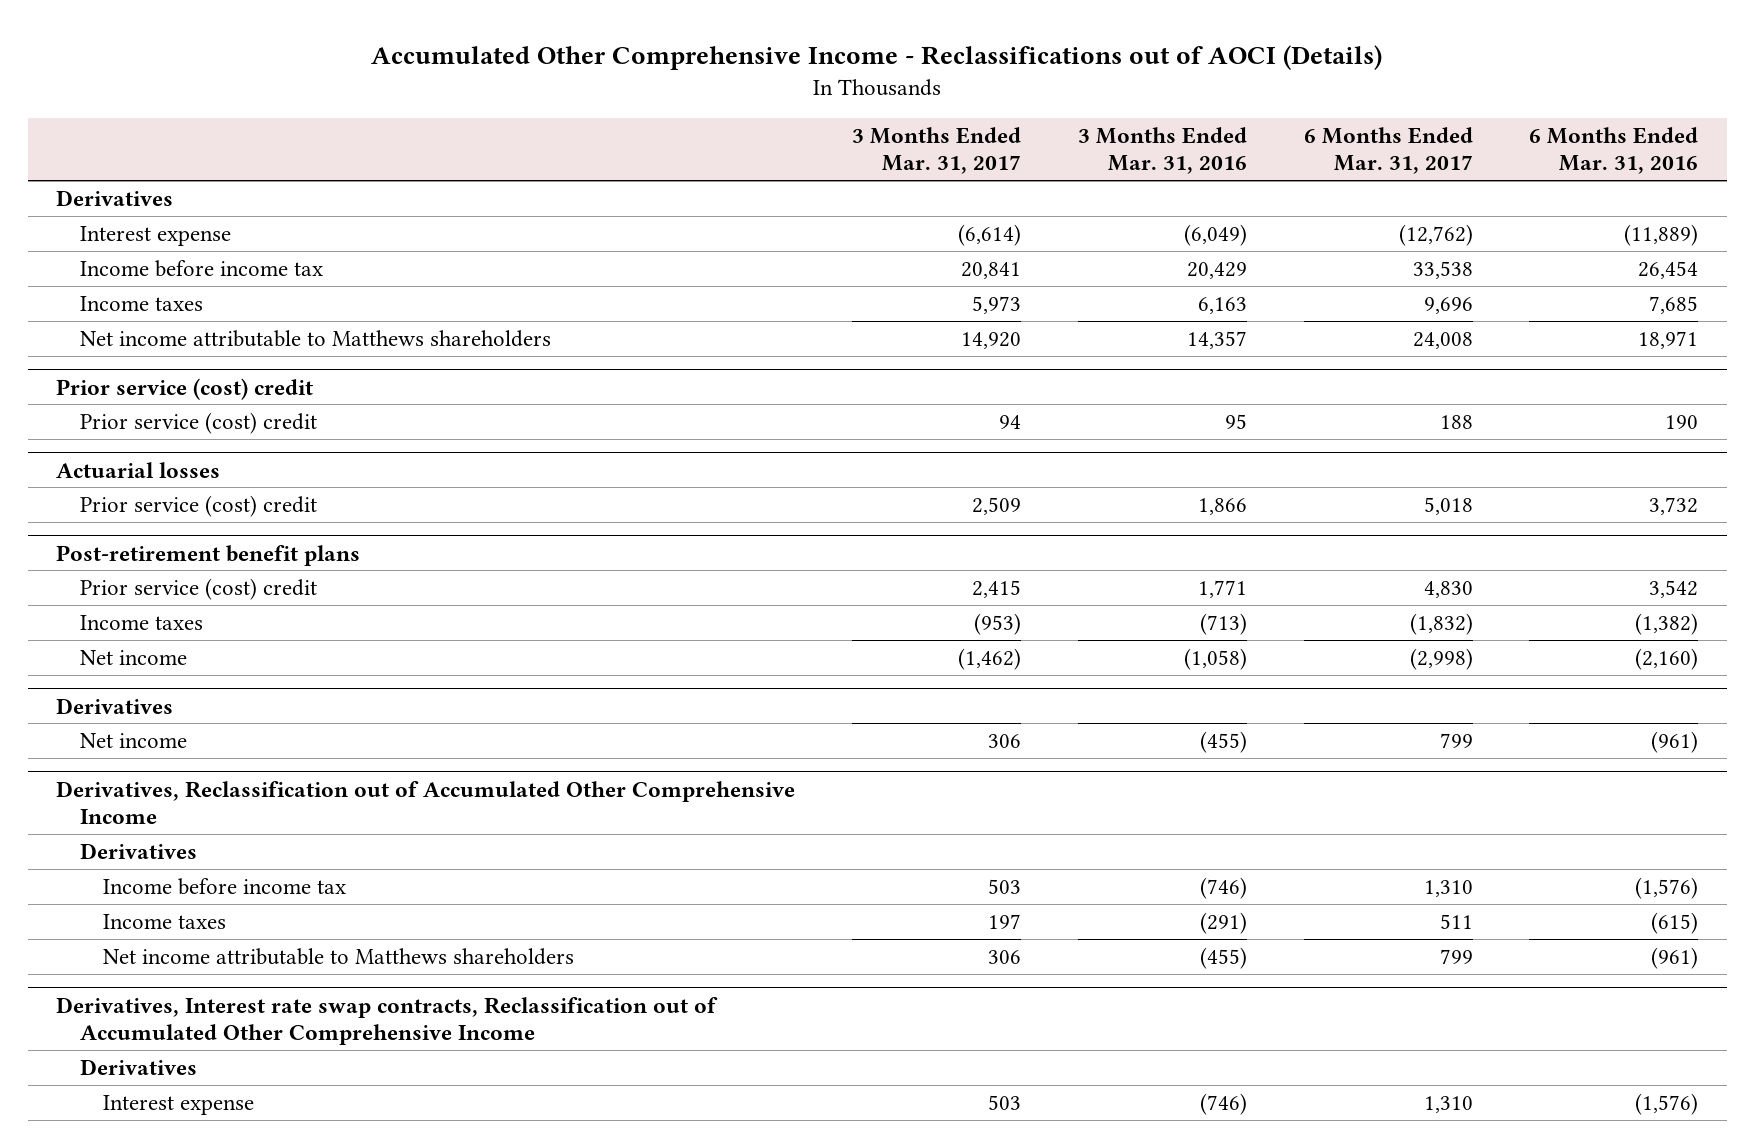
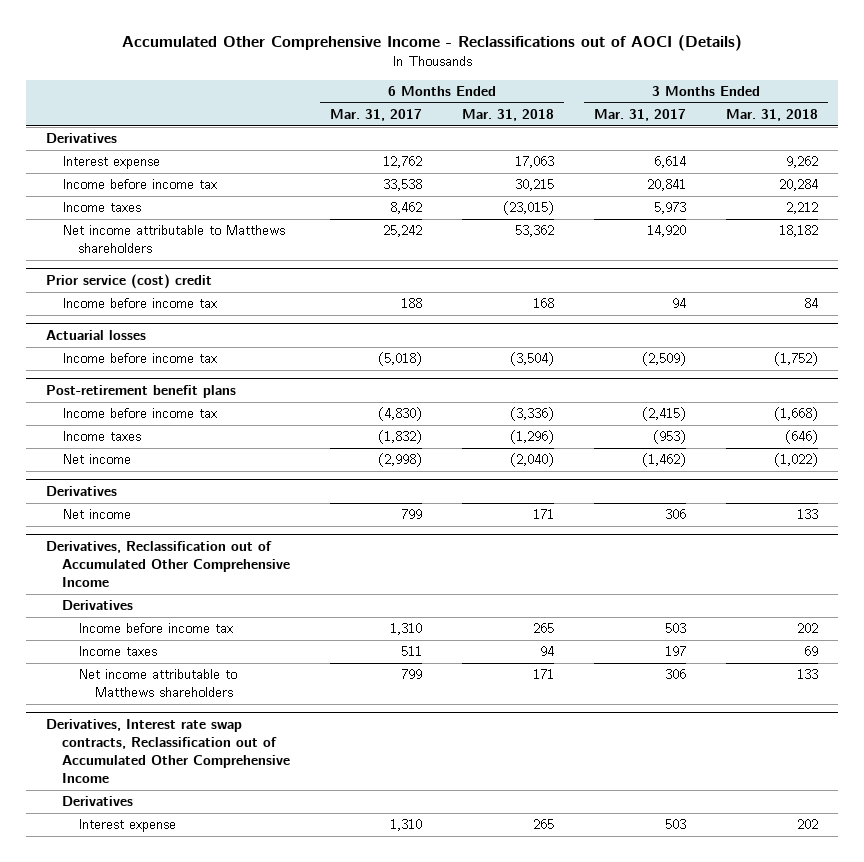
[1077,126,1247,175] 3 Months Ended Mar. 31, 2016 -> none
[1529,126,1699,175] 6 Months Ended Mar. 31, 2016 -> none
none -> [462,109,555,122] Mar. 31, 2018
none -> [726,109,819,122] Mar. 31, 2018
[958,223,1022,246] (6,614) -> [654,156,687,169] 6,614
[1398,223,1473,246] (12,762) -> [383,156,423,169] 12,762
[1423,296,1473,314] 9,696 -> [390,202,423,215] 8,462
[1412,331,1473,349] 24,008 -> [383,225,423,238] 25,242
[79,411,317,434] Prior service (cost) credit -> [62,298,218,309] Income before income tax
[79,494,317,517] Prior service (cost) credit -> none
none -> [62,353,218,364] Income before income tax
[79,577,317,600] Prior service (cost) credit -> none
none -> [62,408,218,419] Income before income tax

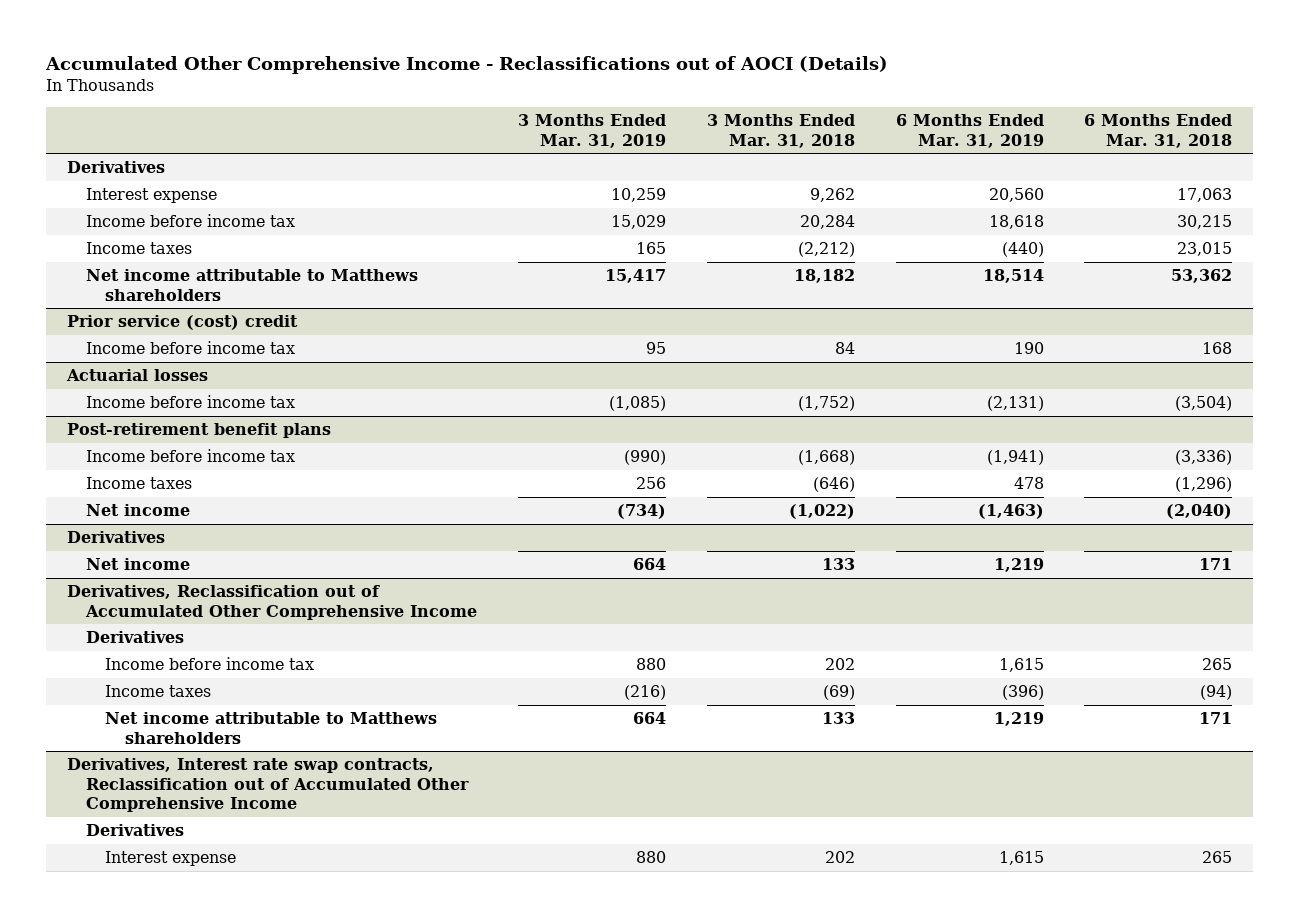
[330,109,423,122] Mar. 31, 2017 -> none
[594,109,687,122] Mar. 31, 2017 -> none
none -> [517,114,666,148] 3 Months Ended Mar. 31, 2019
none -> [895,114,1044,148] 6 Months Ended Mar. 31, 2019
[503,201,555,216] (23,015) -> [1177,242,1233,257] 23,015
[786,202,819,215] 2,212 -> [797,242,855,258] (2,212)
[540,646,555,657] 94 -> [1200,685,1233,701] (94)
[804,646,819,657] 69 -> [822,685,855,701] (69)

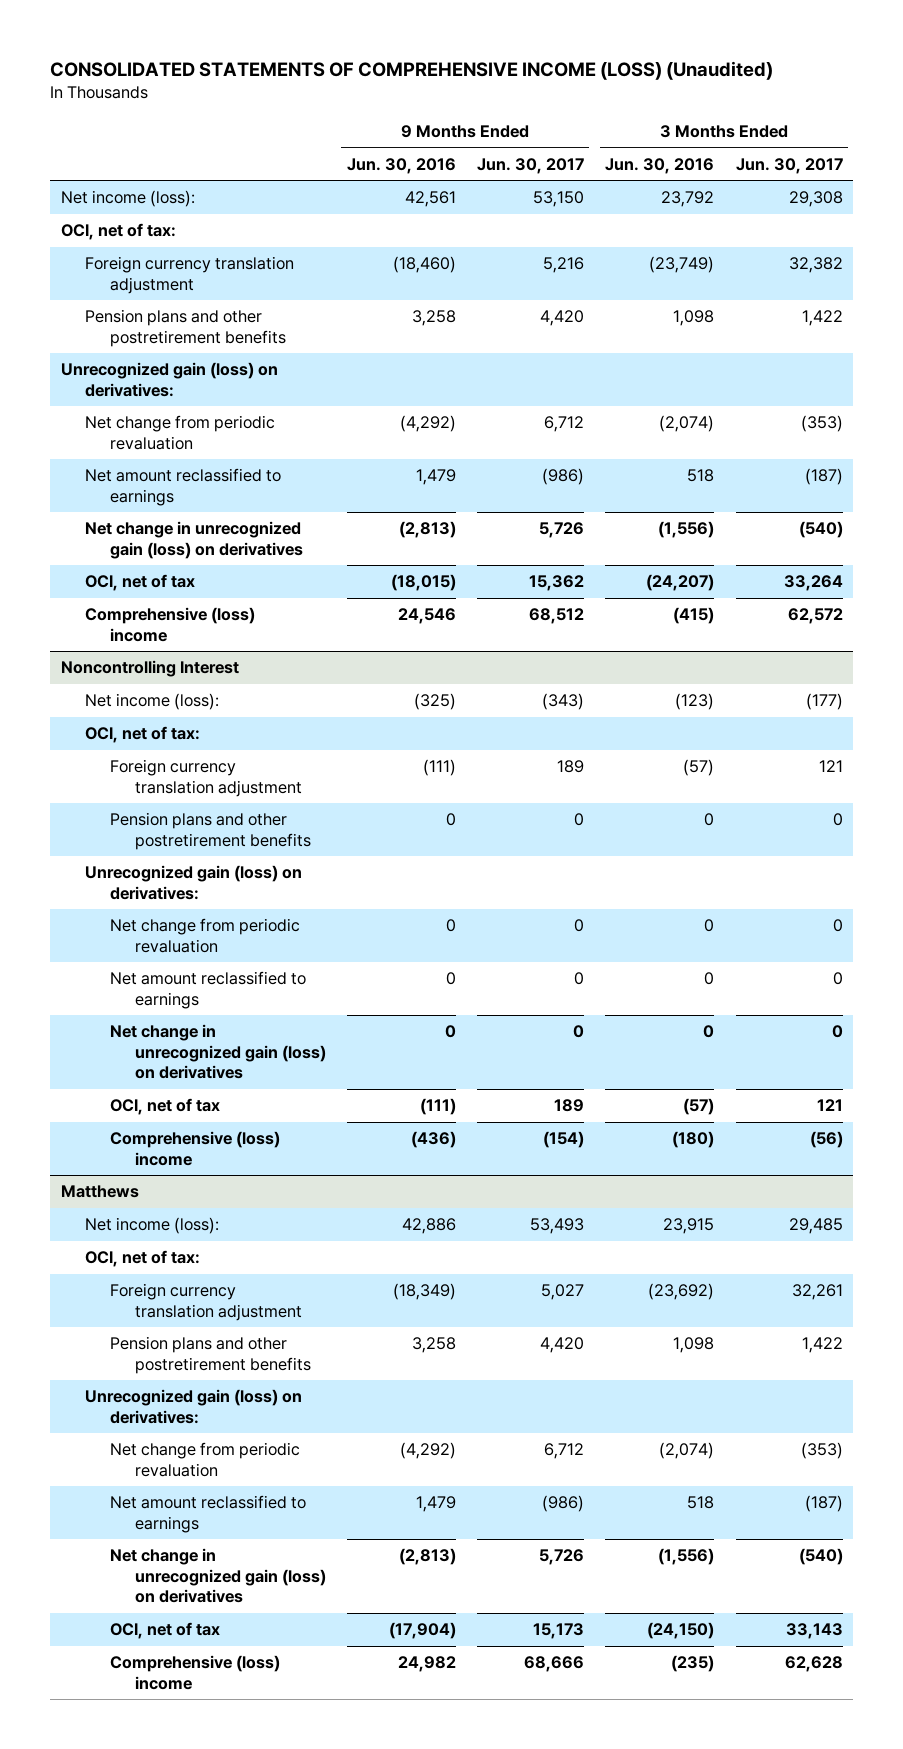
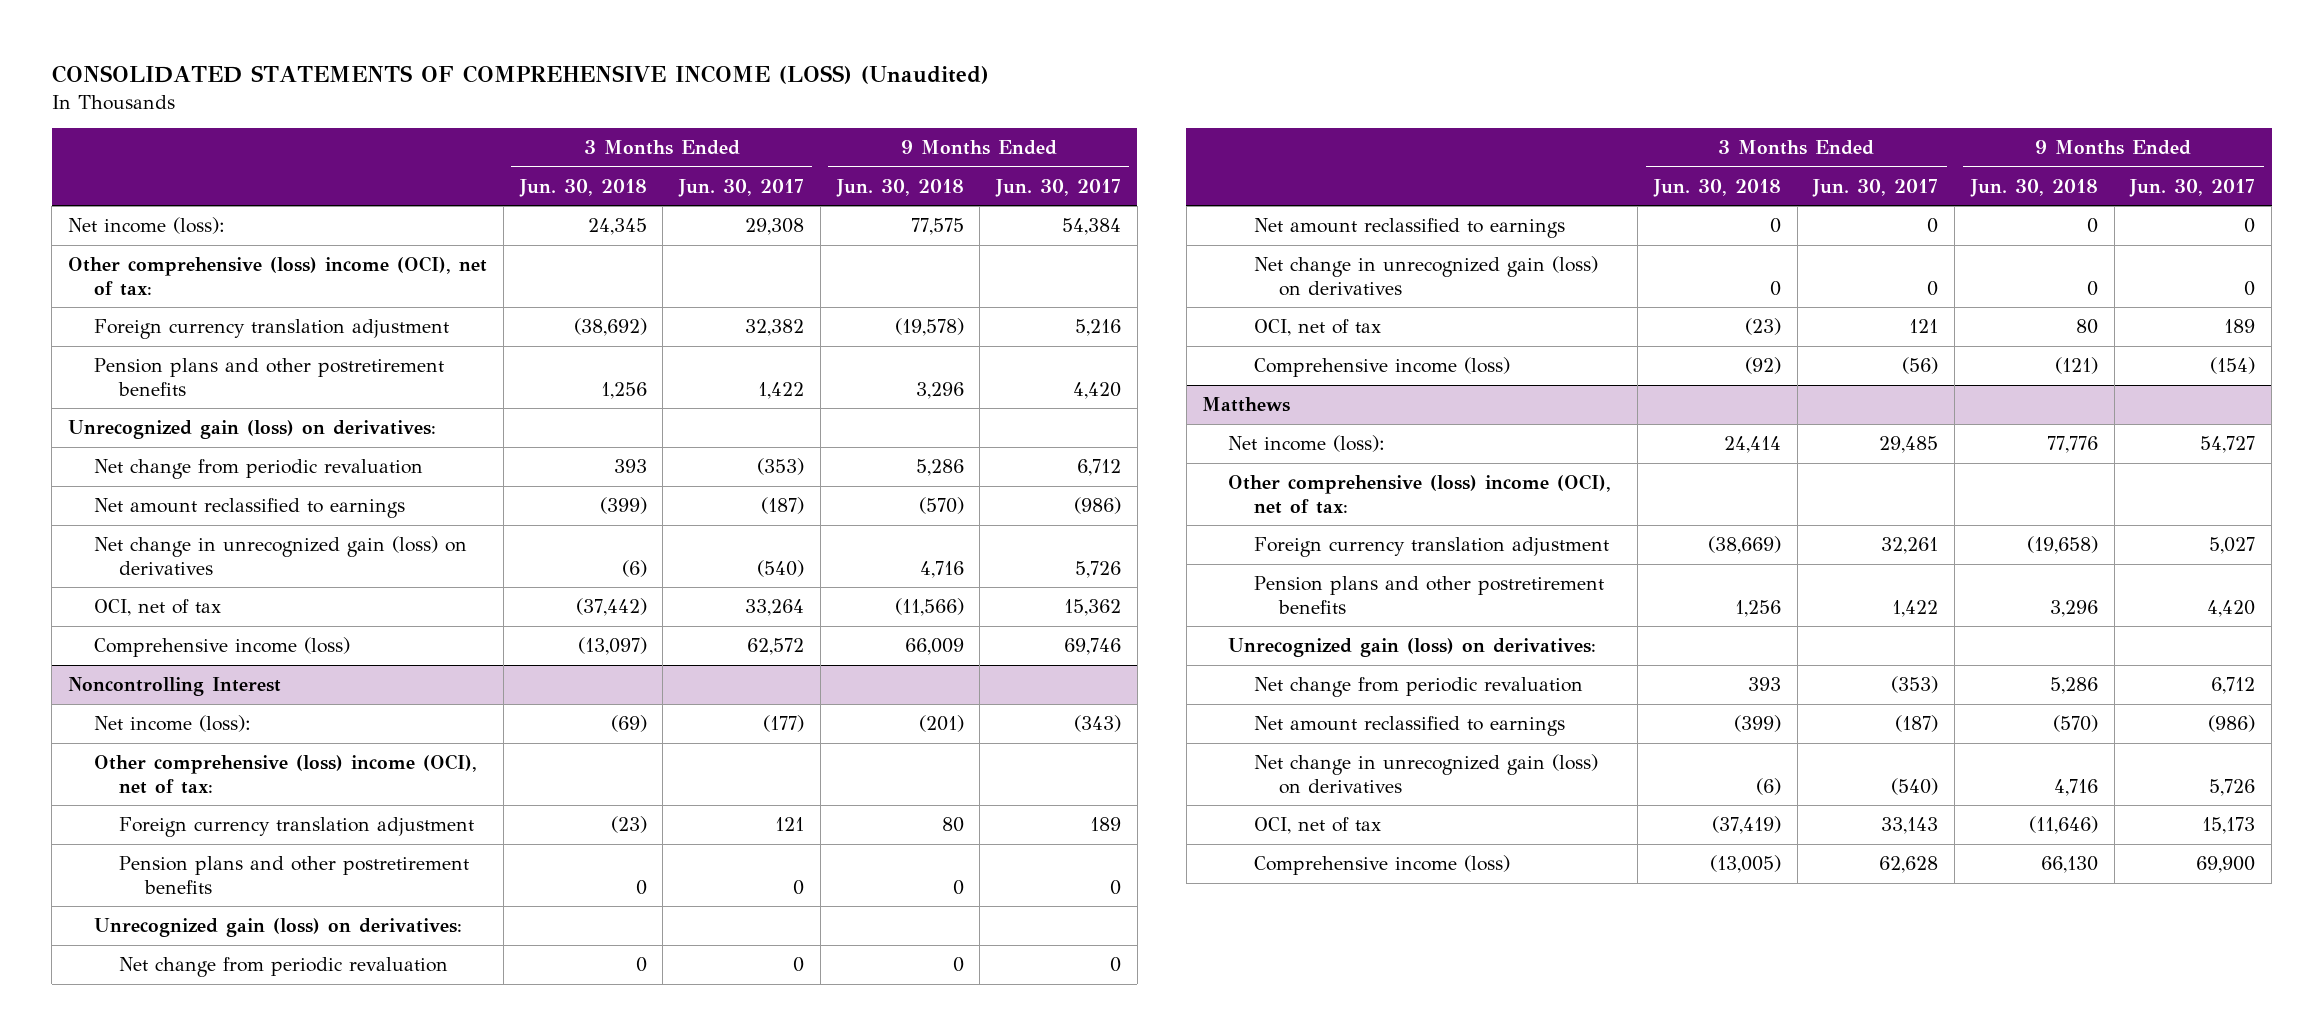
[346,157,456,174] Jun. 30, 2016 -> none
[605,157,715,174] Jun. 30, 2016 -> none
none -> [518,178,647,197] Jun. 30, 2018
none -> [835,178,964,197] Jun. 30, 2018
[533,191,585,208] 53,150 -> [1062,218,1122,236] 54,384
[60,223,176,241] OCI, net of tax: -> [68,256,488,296] Other comprehensive (loss) income (OCI), net of tax:
[85,607,256,642] Comprehensive (loss) income -> [93,637,350,658] Comprehensive income (loss)
[529,608,585,625] 68,512 -> [1064,638,1122,656] 69,746
[85,726,201,744] OCI, net of tax: -> [93,754,477,794] Other comprehensive (loss) income (OCI), net of tax:
[109,1131,280,1166] Comprehensive (loss) income -> [1253,357,1510,378] Comprehensive income (loss)
[530,1218,585,1235] 53,493 -> [2200,436,2256,454] 54,727
[85,1250,201,1268] OCI, net of tax: -> [1228,474,1612,514] Other comprehensive (loss) income (OCI), net of tax:
[109,1655,280,1690] Comprehensive (loss) income -> [1253,855,1510,876] Comprehensive income (loss)
[524,1656,585,1673] 68,666 -> [2196,856,2256,874] 69,900

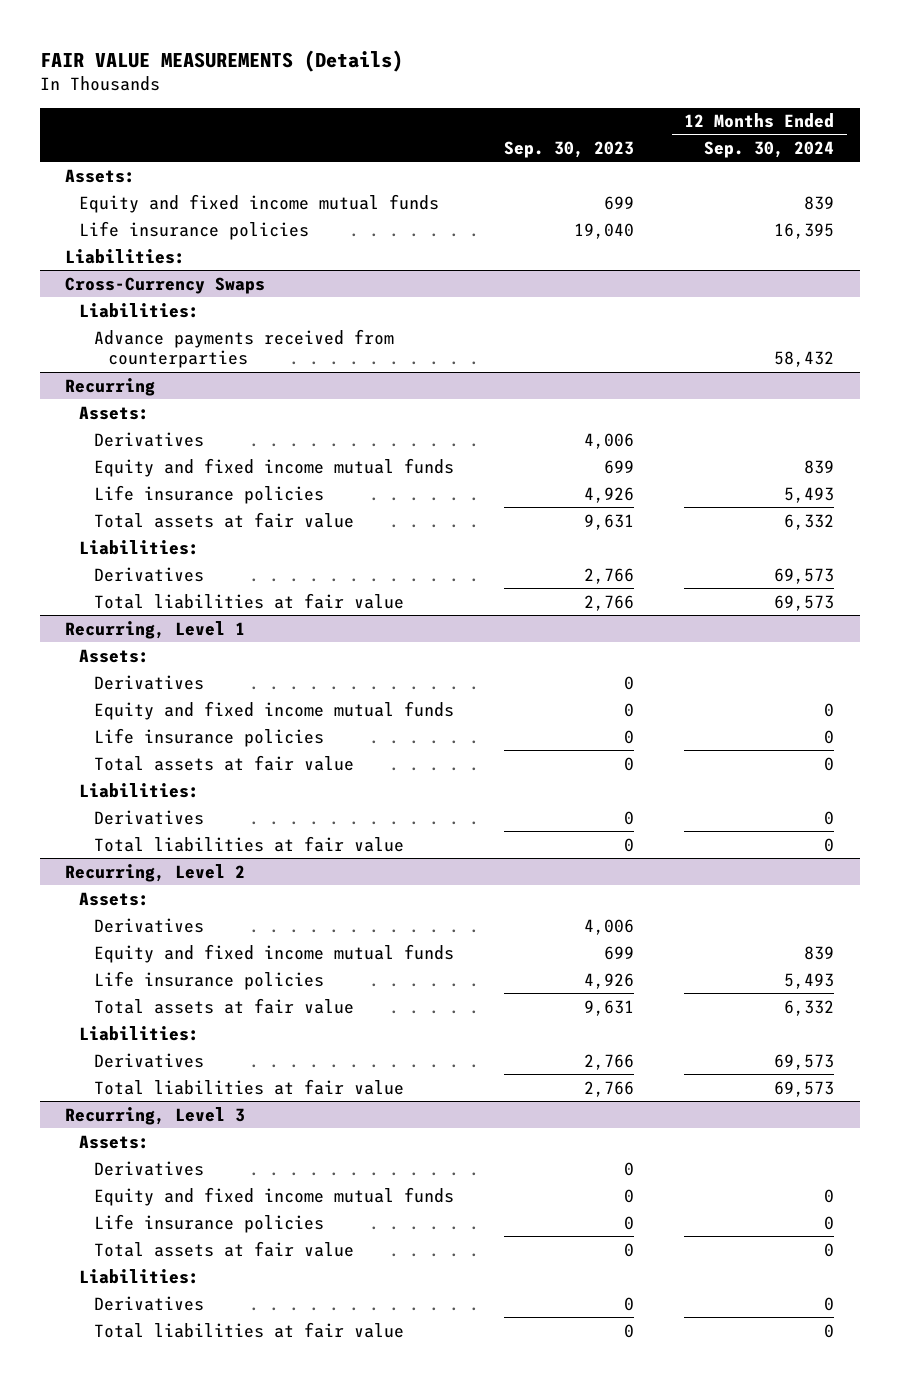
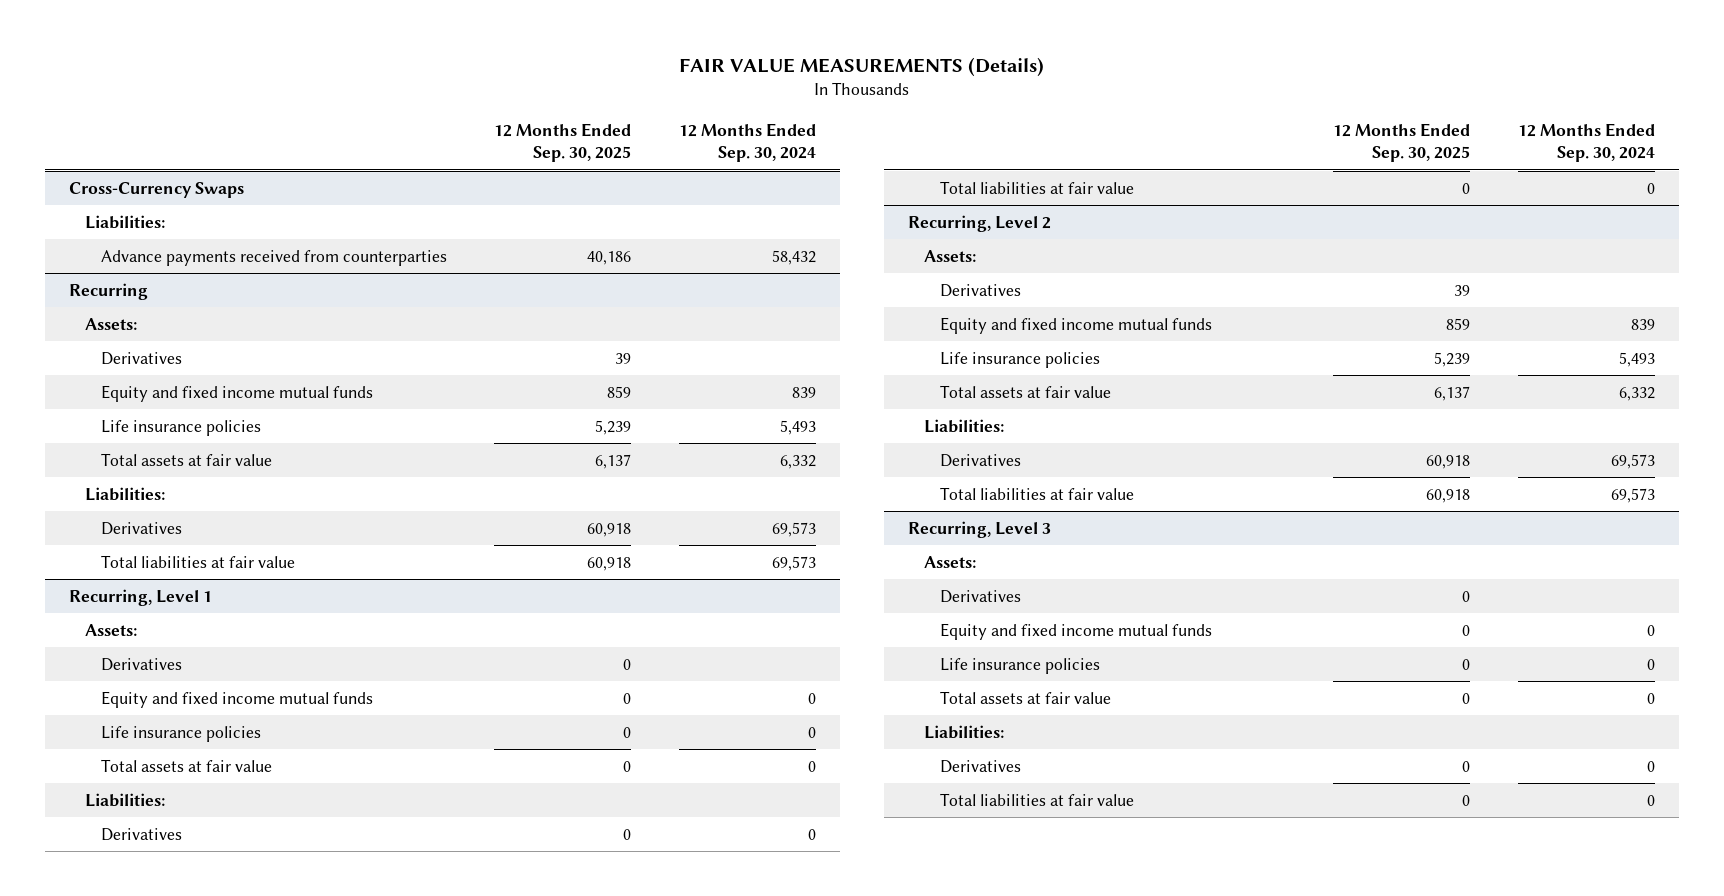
[504,141,635,159] Sep. 30, 2023 -> none
none -> [494,122,632,163] 12 Months Ended Sep. 30, 2025
[65,168,136,183] Assets: -> none
[79,193,440,213] Equity and fixed income mutual funds -> none
[79,220,310,240] Life insurance policies -> none
[65,248,186,264] Liabilities: -> none

